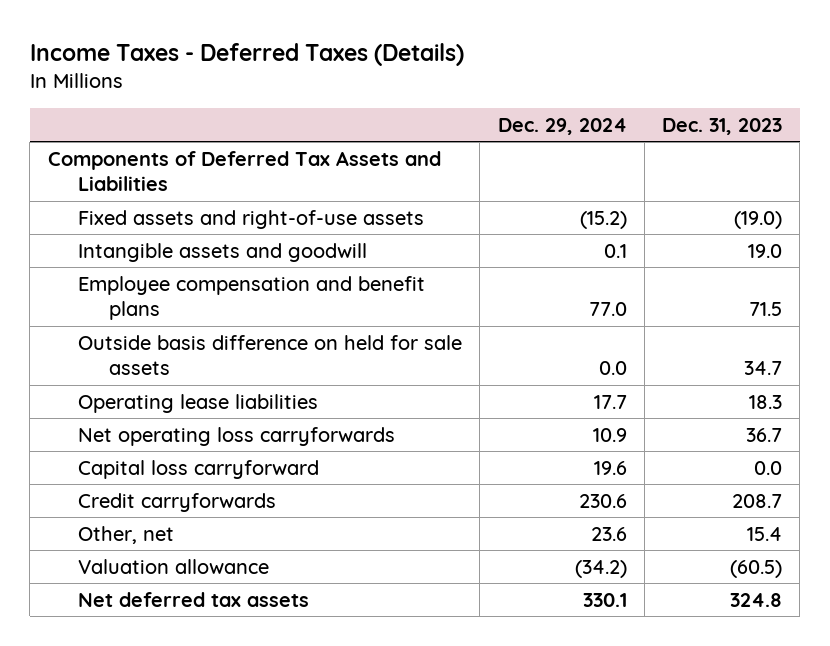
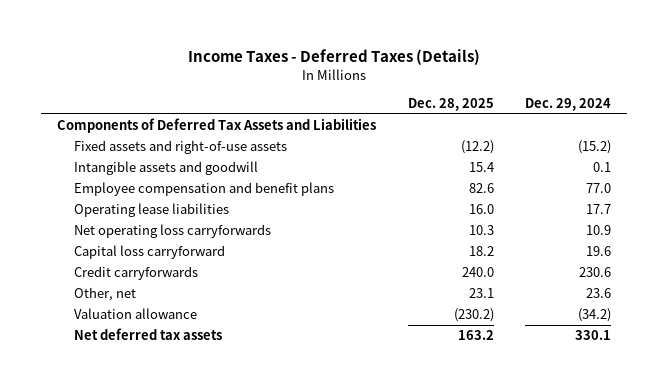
[662,117,783,135] Dec. 31, 2023 -> none
none -> [407,98,494,112] Dec. 28, 2025
[78,334,463,376] Outside basis difference on held for sale assets -> none

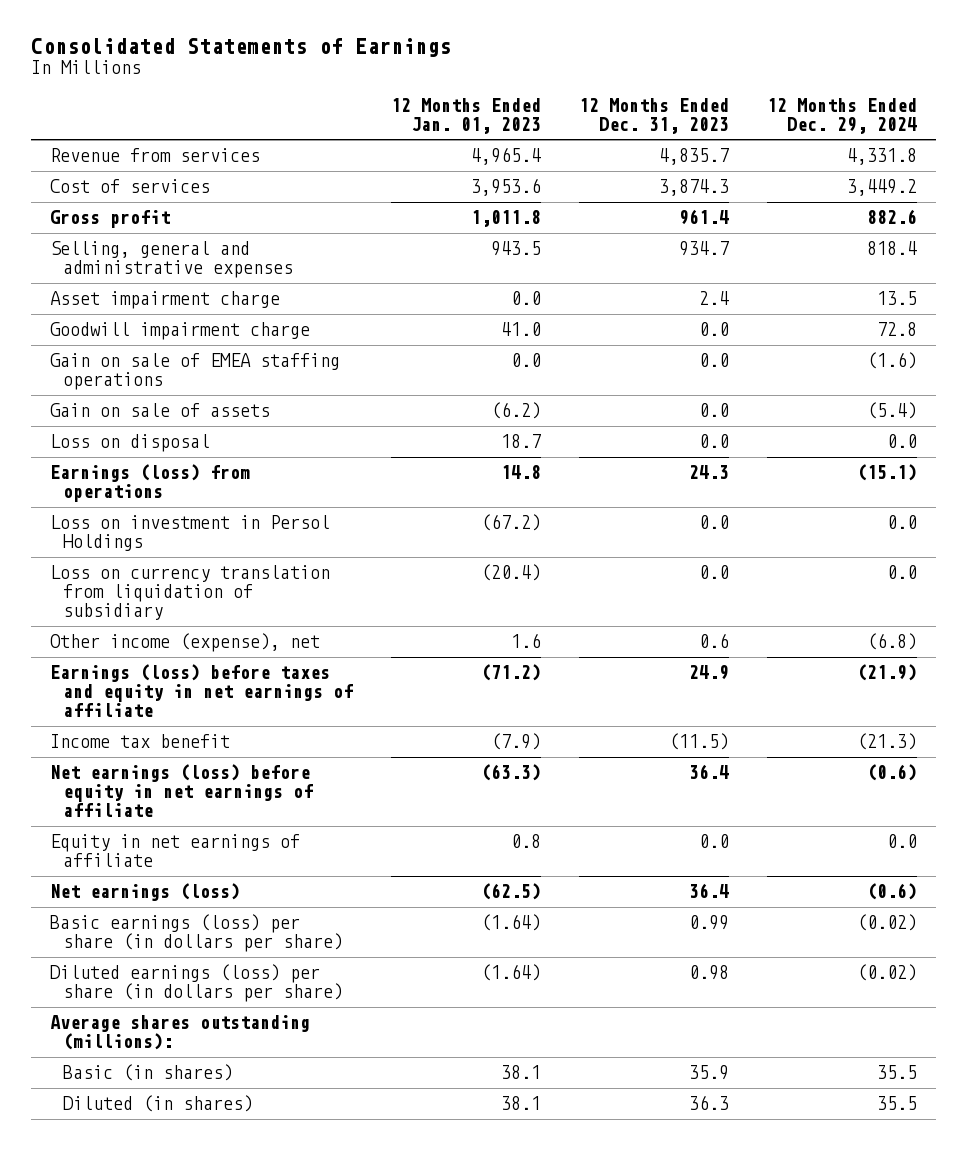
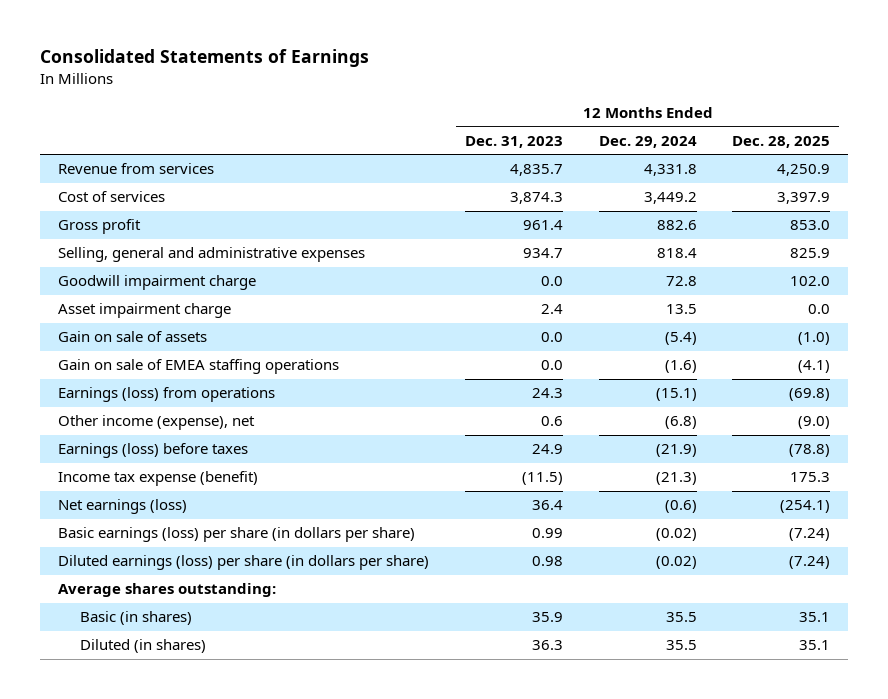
[391,97,542,134] 12 Months Ended Jan. 01, 2023 -> none
none -> [732,135,831,148] Dec. 28, 2025
[49,291,280,310] Asset impairment charge -> [58,303,232,319] Asset impairment charge
[49,434,210,453] Loss on disposal -> none
[49,353,340,391] Gain on sale of EMEA staffing operations -> [58,359,340,375] Gain on sale of EMEA staffing operations
[49,515,330,552] Loss on investment in Persol Holdings -> none
[49,565,330,621] Loss on currency translation from liquidation of subsidiary -> none
[49,764,314,818] Net earnings (loss) before equity in net earnings of affiliate -> none
[49,834,300,868] Equity in net earnings of affiliate -> none
[49,664,354,718] Earnings (loss) before taxes and equity in net earnings of affiliate -> [58,443,249,459] Earnings (loss) before taxes
[49,734,230,749] Income tax benefit -> [58,471,259,487] Income tax expense (benefit)
[49,1015,310,1051] Average shares outstanding (millions): -> [58,583,277,598] Average shares outstanding:

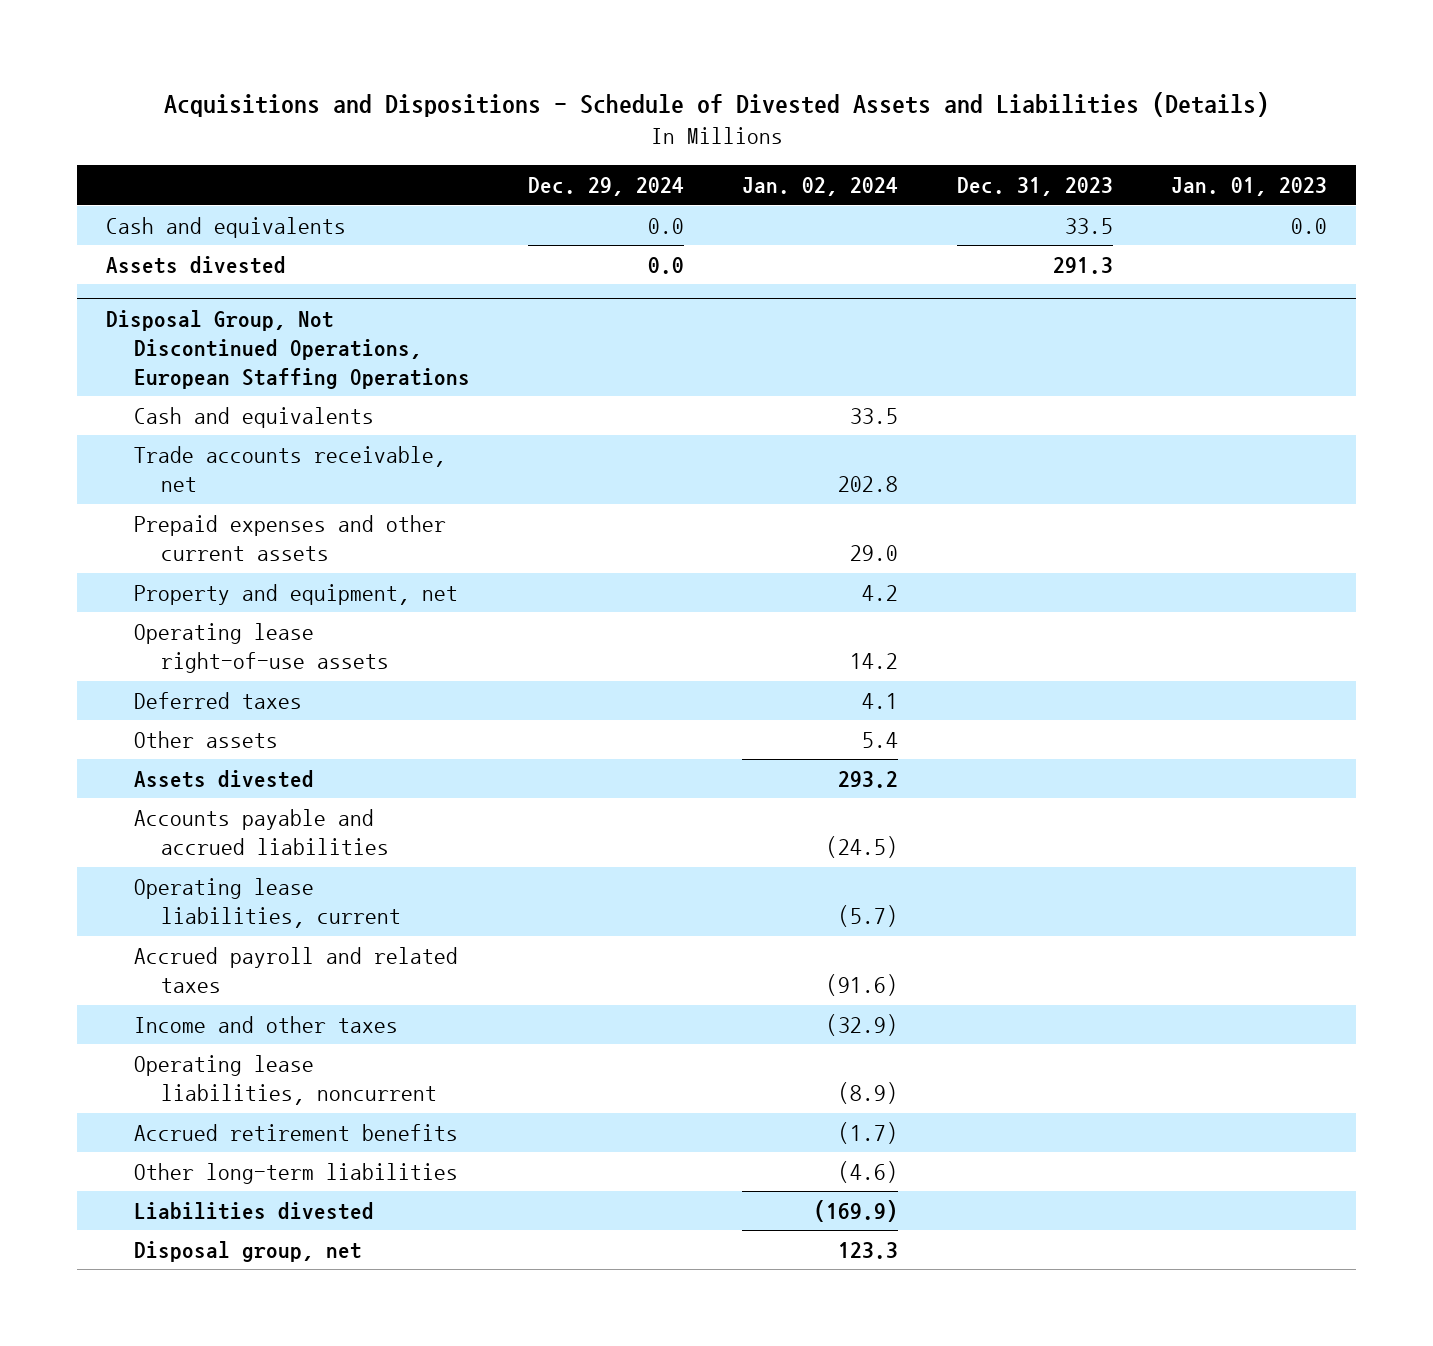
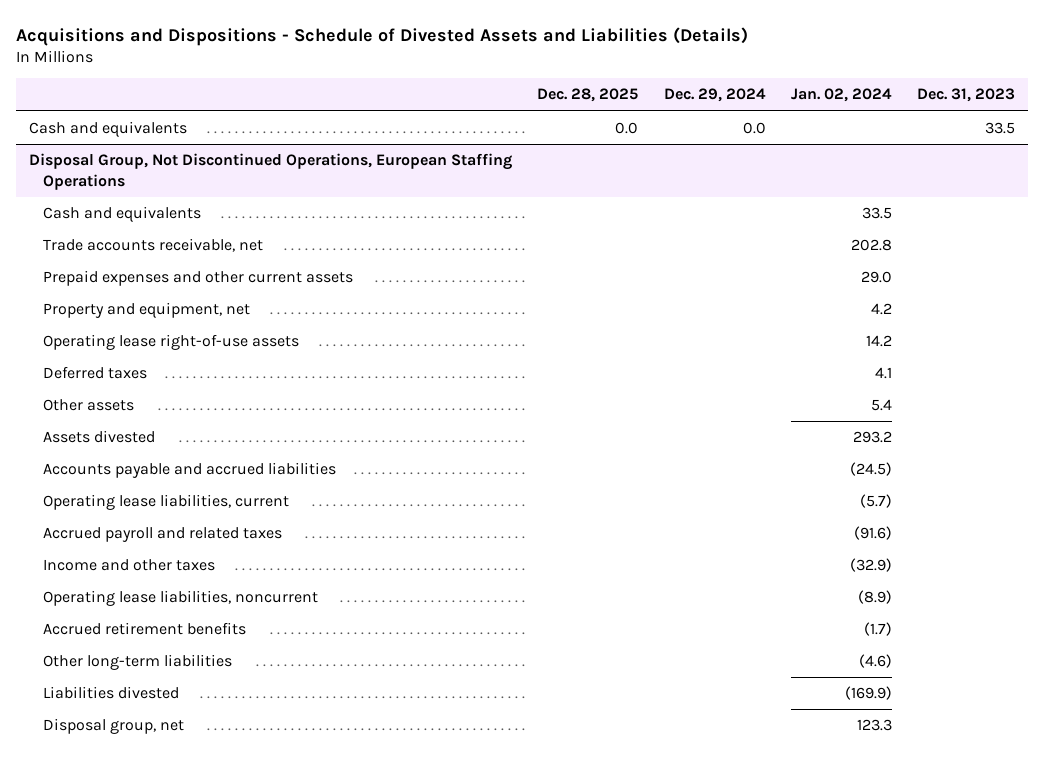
[1171,177,1328,197] Jan. 01, 2023 -> none
none -> [537,88,639,103] Dec. 28, 2025
[105,255,286,274] Assets divested -> none

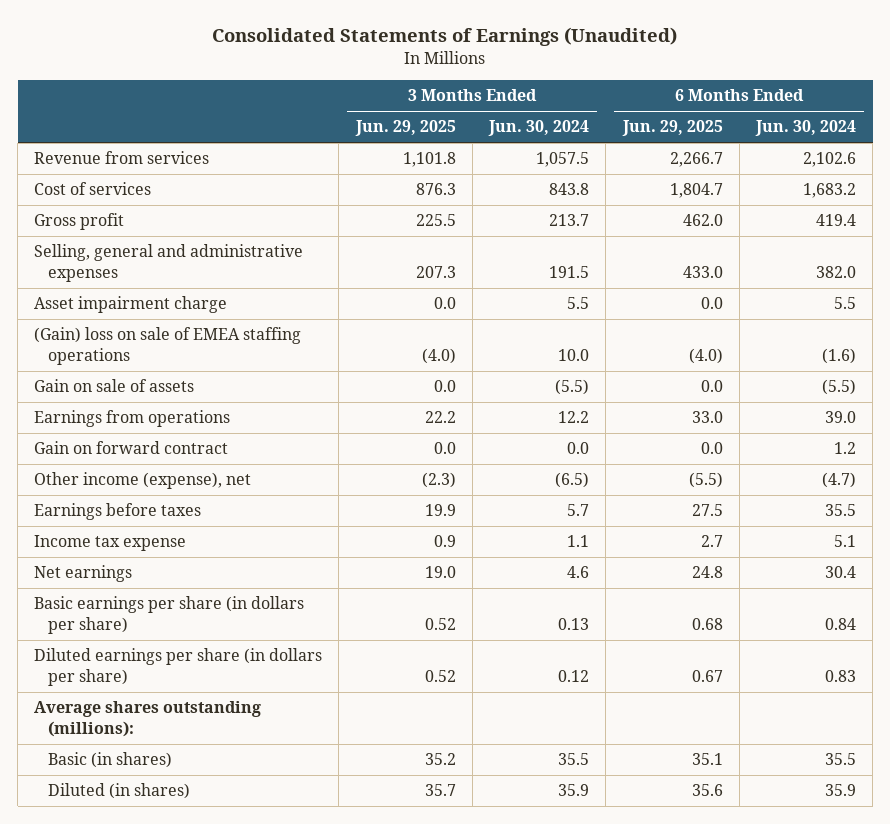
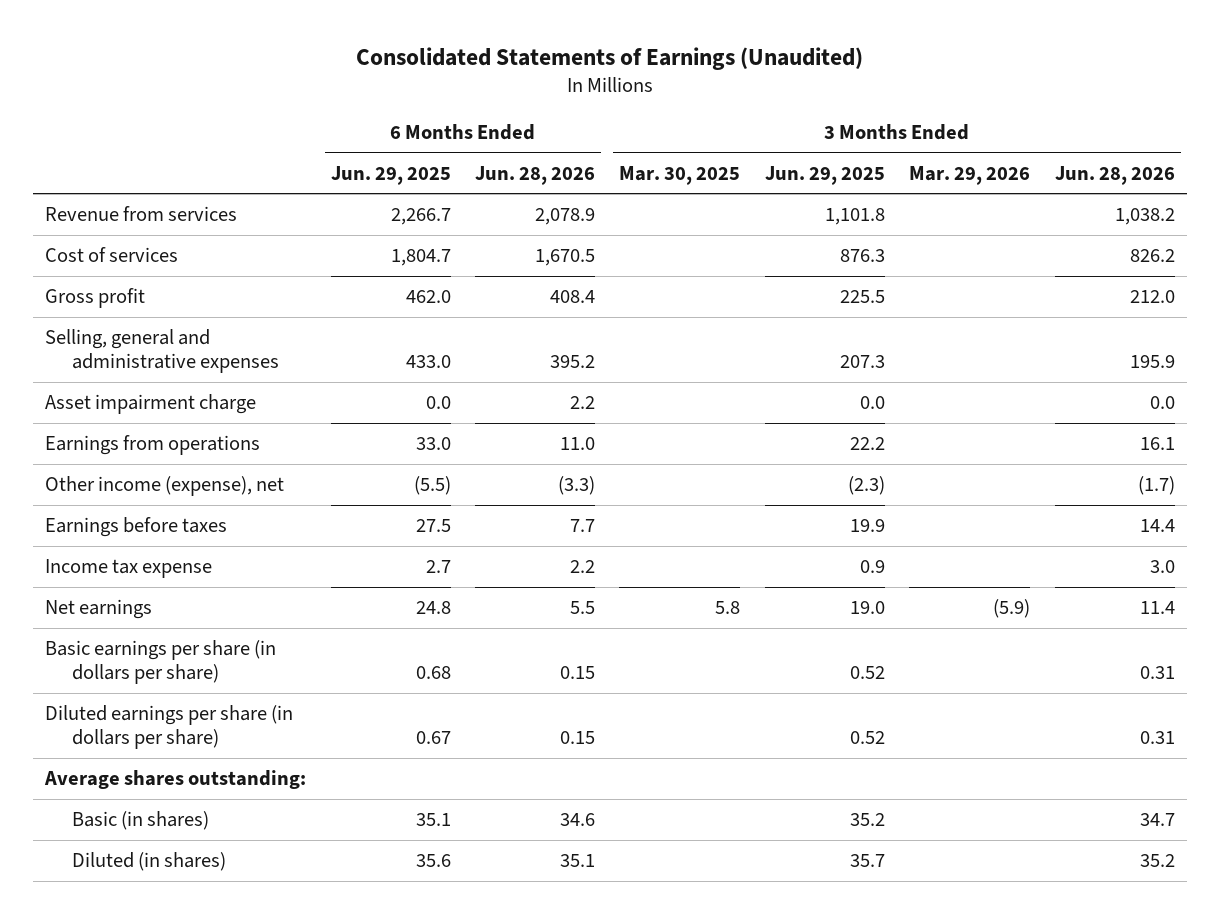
[488,120,590,137] Jun. 30, 2024 -> none
[754,120,856,137] Jun. 30, 2024 -> none
none -> [475,165,596,185] Jun. 28, 2026
none -> [619,165,741,185] Mar. 30, 2025
none -> [909,165,1031,185] Mar. 29, 2026
none -> [1054,165,1175,185] Jun. 28, 2026
[34,327,302,365] (Gain) loss on sale of EMEA staffing operations -> none
[34,379,195,393] Gain on sale of assets -> none
[34,441,229,455] Gain on forward contract -> none
[34,701,262,737] Average shares outstanding (millions): -> [44,769,307,789] Average shares outstanding:

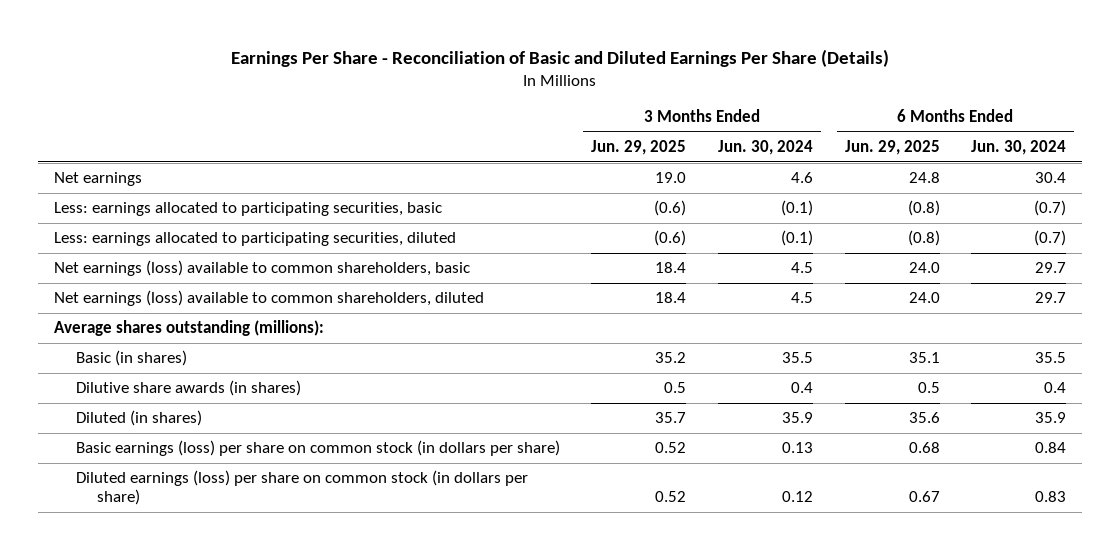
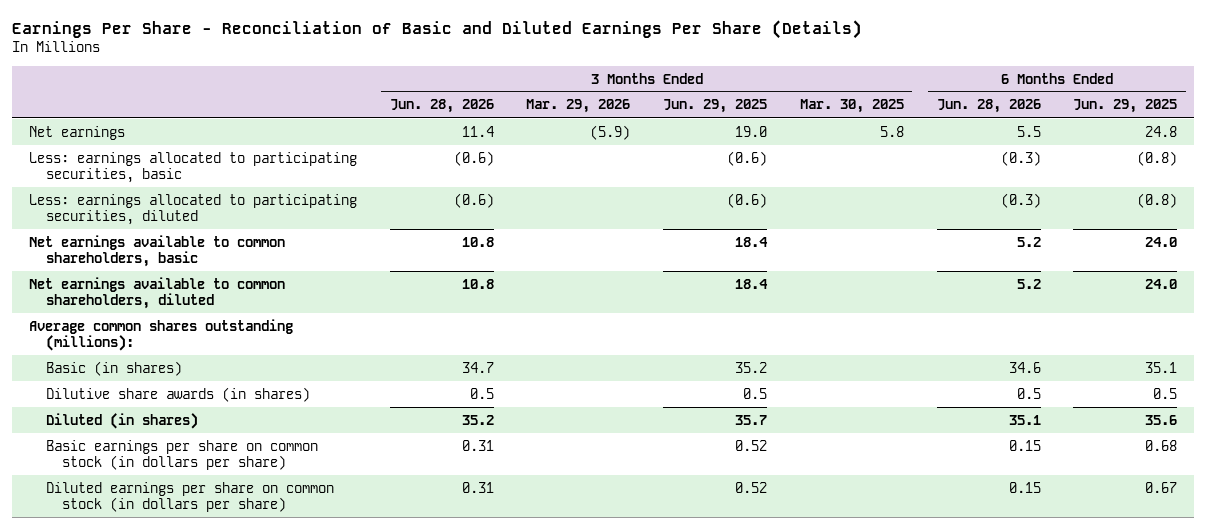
[717,140,813,156] Jun. 30, 2024 -> none
[971,140,1067,156] Jun. 30, 2024 -> none
none -> [389,99,494,114] Jun. 28, 2026
none -> [526,99,631,114] Mar. 29, 2026
none -> [799,99,904,114] Mar. 30, 2025
none -> [936,99,1041,114] Jun. 28, 2026
[54,260,471,277] Net earnings (loss) available to common shareholders, basic -> [28,234,285,267] Net earnings available to common shareholders, basic
[54,290,485,307] Net earnings (loss) available to common shareholders, diluted -> [28,276,285,309] Net earnings available to common shareholders, diluted
[54,320,325,337] Average shares outstanding (millions): -> [28,318,293,351] Average common shares outstanding (millions):
[75,440,560,457] Basic earnings (loss) per share on common stock (in dollars per share) -> [45,439,318,470] Basic earnings per share on common stock (in dollars per share)
[75,470,528,506] Diluted earnings (loss) per share on common stock (in dollars per share) -> [45,481,334,512] Diluted earnings per share on common stock (in dollars per share)

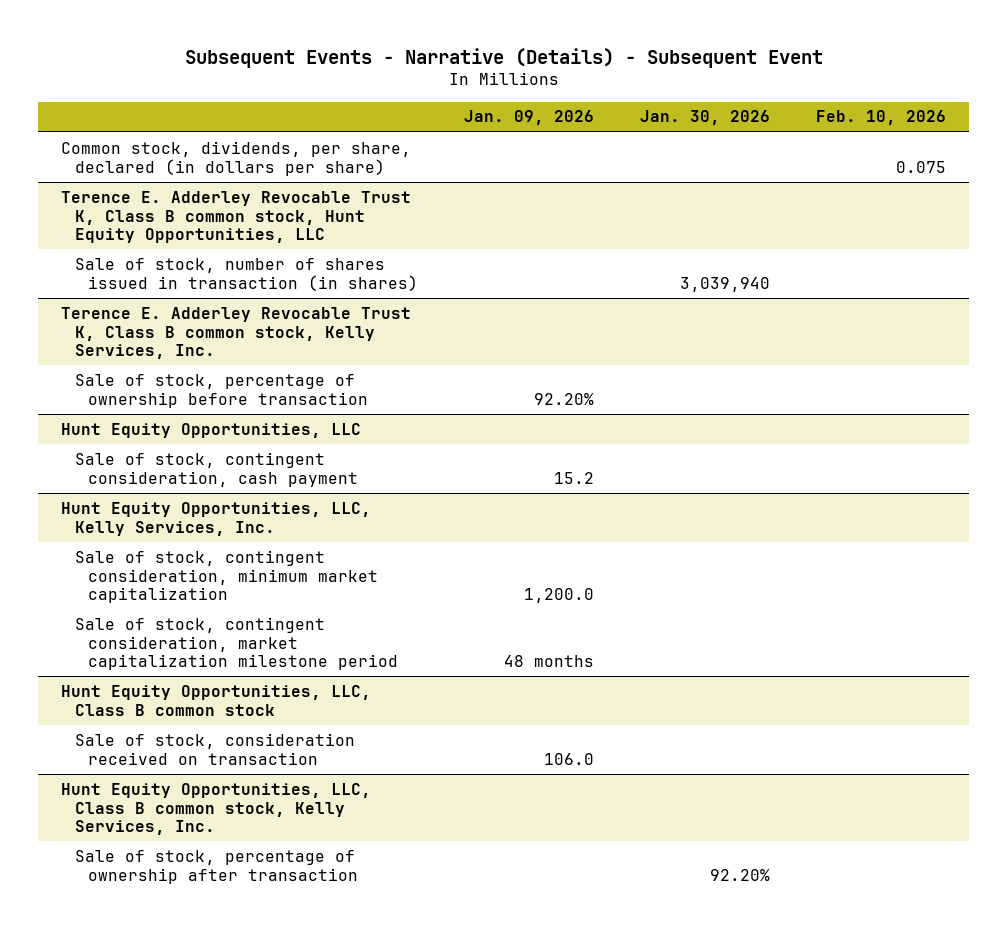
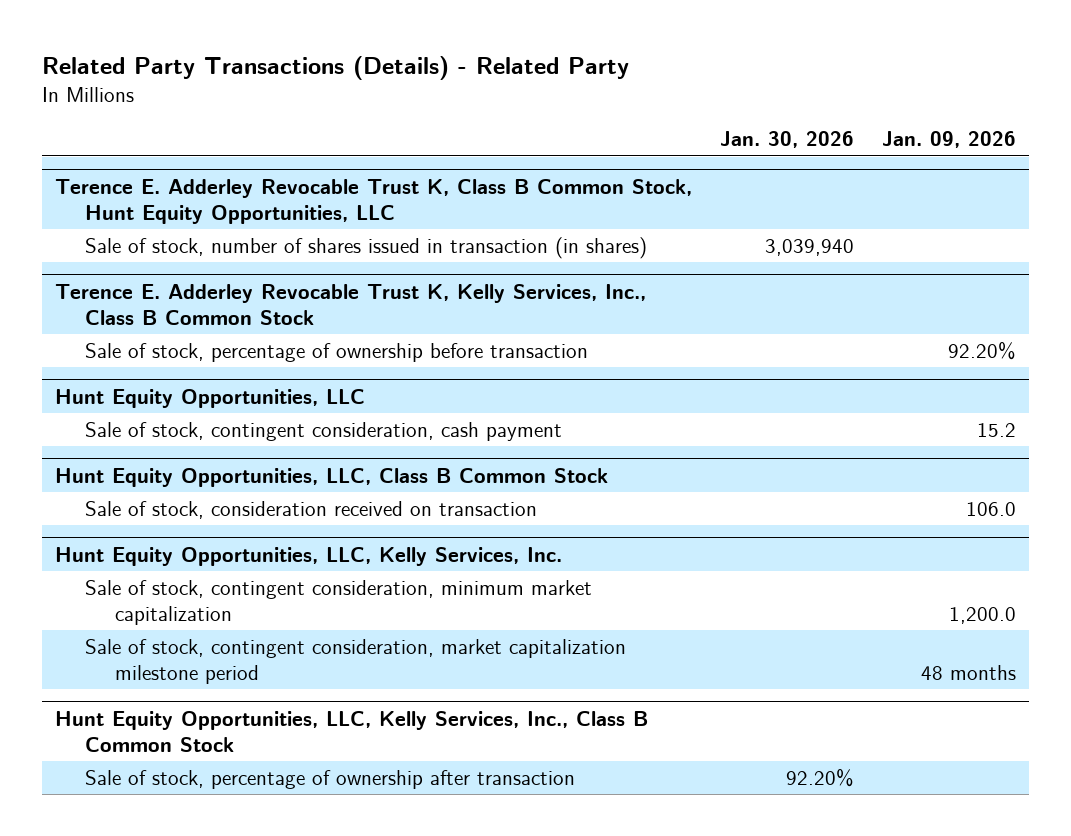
[184,47,823,68] Subsequent Events - Narrative (Details) - Subsequent Event -> [41,55,629,80] Related Party Transactions (Details) - Related Party
[815,110,946,126] Feb. 10, 2026 -> none
[61,140,412,176] Common stock, dividends, per share, declared (in dollars per share) -> none
[61,190,412,244] Terence E. Adderley Revocable Trust K, Class B common stock, Hunt Equity Opportunities, LLC -> [55,178,693,224] Terence E. Adderley Revocable Trust K, Class B Common Stock, Hunt Equity Opportunities, LLC
[61,306,412,360] Terence E. Adderley Revocable Trust K, Class B common stock, Kelly Services, Inc. -> [55,283,647,325] Terence E. Adderley Revocable Trust K, Kelly Services, Inc., Class B Common Stock
none -> [55,467,609,487] Hunt Equity Opportunities, LLC, Class B Common Stock
none -> [84,500,537,519] Sale of stock, consideration received on transaction
[61,684,372,716] Hunt Equity Opportunities, LLC, Class B common stock -> none
[74,732,355,765] Sale of stock, consideration received on transaction -> none
[61,782,372,836] Hunt Equity Opportunities, LLC, Class B common stock, Kelly Services, Inc. -> [55,710,649,752] Hunt Equity Opportunities, LLC, Kelly Services, Inc., Class B Common Stock

